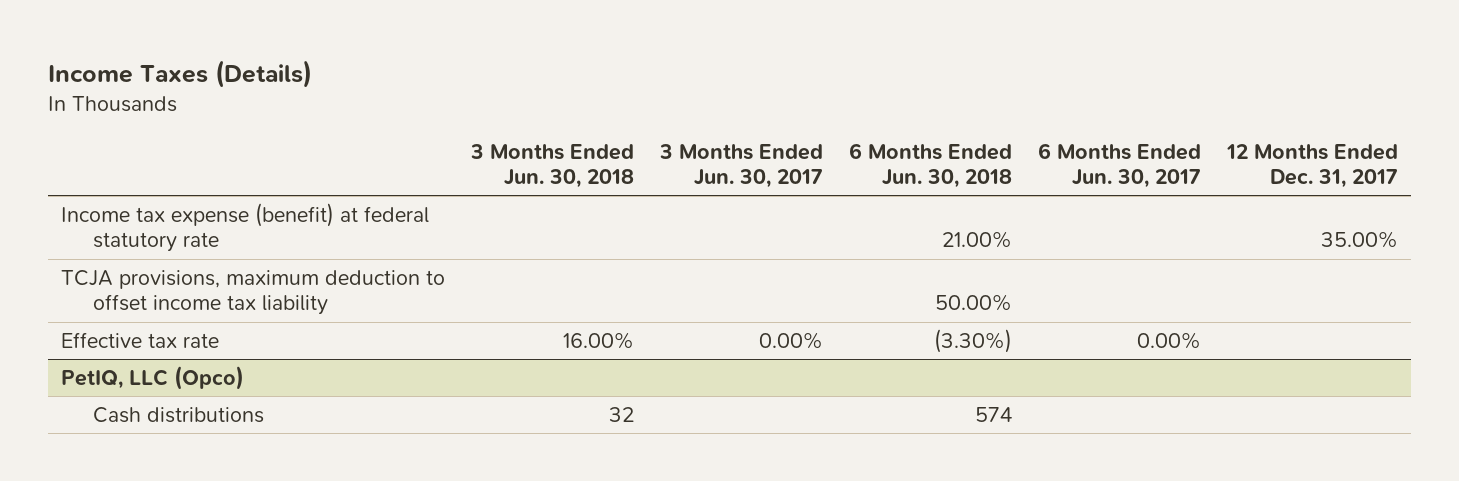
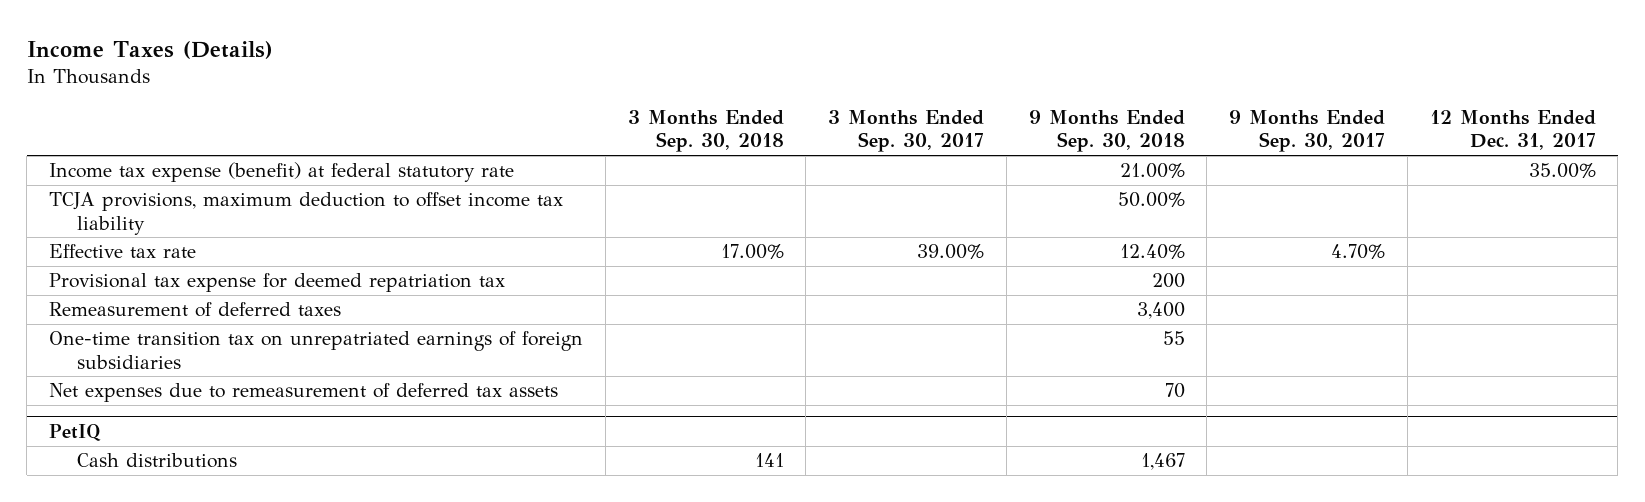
[469,143,634,188] 3 Months Ended Jun. 30, 2018 -> none
[658,143,823,188] 3 Months Ended Jun. 30, 2017 -> none
[848,142,1012,188] 6 Months Ended Jun. 30, 2018 -> none
[1038,142,1202,188] 6 Months Ended Jun. 30, 2017 -> none
none -> [627,109,784,153] 3 Months Ended Sep. 30, 2018
none -> [828,109,985,153] 3 Months Ended Sep. 30, 2017
none -> [1028,109,1185,153] 9 Months Ended Sep. 30, 2018
none -> [1229,109,1386,153] 9 Months Ended Sep. 30, 2017
none -> [49,273,506,293] Provisional tax expense for deemed repatriation tax
none -> [49,302,342,318] Remeasurement of deferred taxes
none -> [49,331,584,369] One-time transition tax on unrepatriated earnings of foreign subsidiaries
none -> [49,383,559,403] Net expenses due to remeasurement of deferred tax assets
[60,366,244,391] PetIQ, LLC (Opco) -> [49,423,102,441] PetIQ

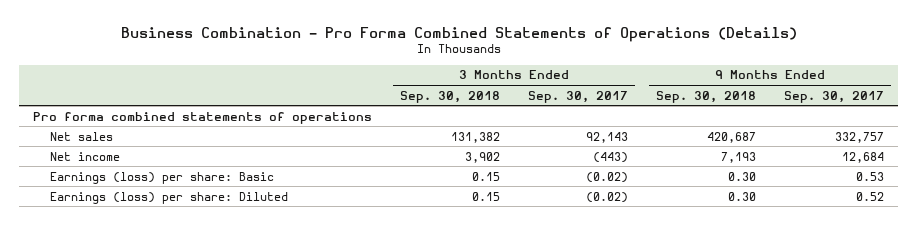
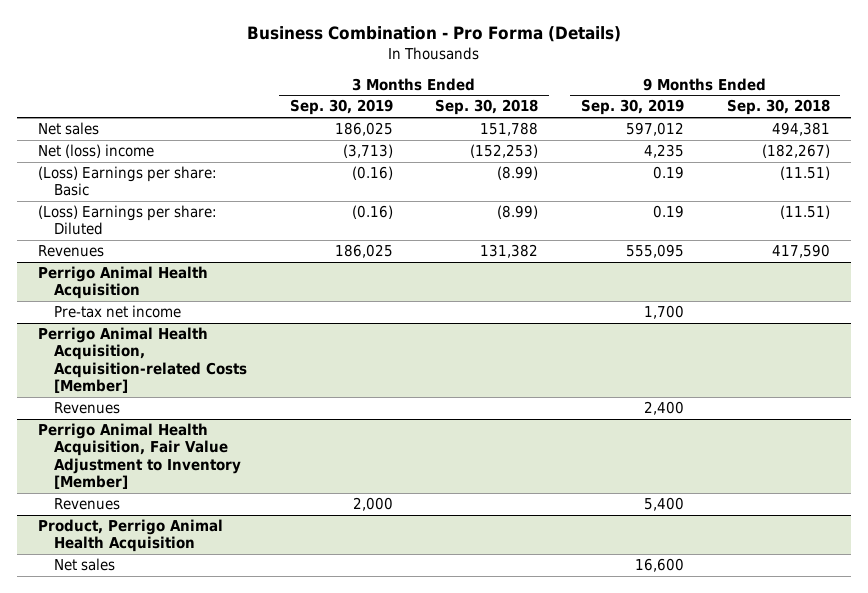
[120,26,797,42] Business Combination - Pro Forma Combined Statements of Operations (Details) -> [246,26,621,43] Business Combination - Pro Forma (Details)
[528,90,629,103] Sep. 30, 2017 -> none
[783,90,884,103] Sep. 30, 2017 -> none
none -> [289,99,393,116] Sep. 30, 2019
none -> [581,99,685,116] Sep. 30, 2019
[33,111,373,124] Pro forma combined statements of operations -> none
[451,131,501,143] 131,382 -> [480,122,539,137] 151,788
[707,131,757,143] 420,687 -> [771,122,830,137] 494,381
[50,151,121,161] Net income -> [37,144,154,159] Net (loss) income
[465,151,501,163] 3,902 -> [470,144,539,159] (152,253)
[721,151,757,163] 7,193 -> [761,144,830,159] (182,267)
[50,171,275,184] Earnings (loss) per share: Basic -> [37,166,217,197] (Loss) Earnings per share: Basic
[472,171,501,181] 0.15 -> [497,166,539,181] (8.99)
[728,171,757,181] 0.30 -> [779,166,830,181] (11.51)
[50,191,289,204] Earnings (loss) per share: Diluted -> [37,205,217,236] (Loss) Earnings per share: Diluted
[472,191,501,201] 0.15 -> [497,205,539,220] (8.99)
[728,191,757,201] 0.30 -> [779,205,830,220] (11.51)
none -> [37,245,104,258] Revenues
none -> [37,266,208,300] Perrigo Animal Health Acquisition
none -> [53,305,181,319] Pre-tax net income
none -> [37,327,247,393] Perrigo Animal Health Acquisition, Acquisition-related Costs [Member]
none -> [53,402,120,415] Revenues
none -> [37,423,241,489] Perrigo Animal Health Acquisition, Fair Value Adjustment to Inventory [Member]
none -> [53,498,120,511] Revenues
none -> [37,519,223,553] Product, Perrigo Animal Health Acquisition
none -> [53,558,115,572] Net sales

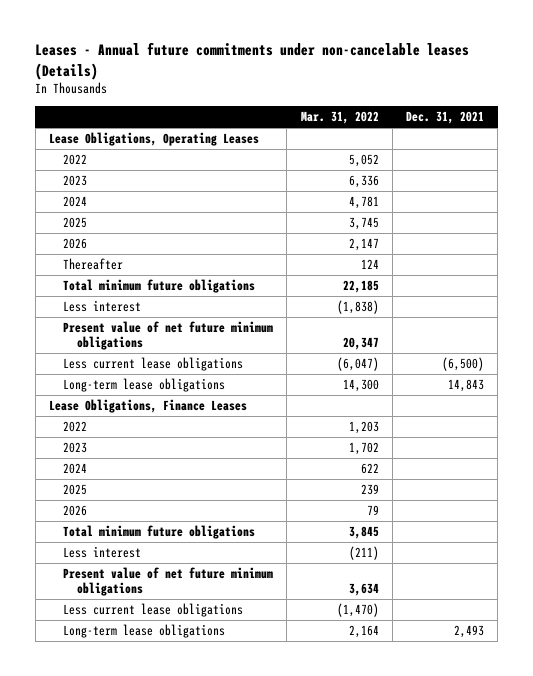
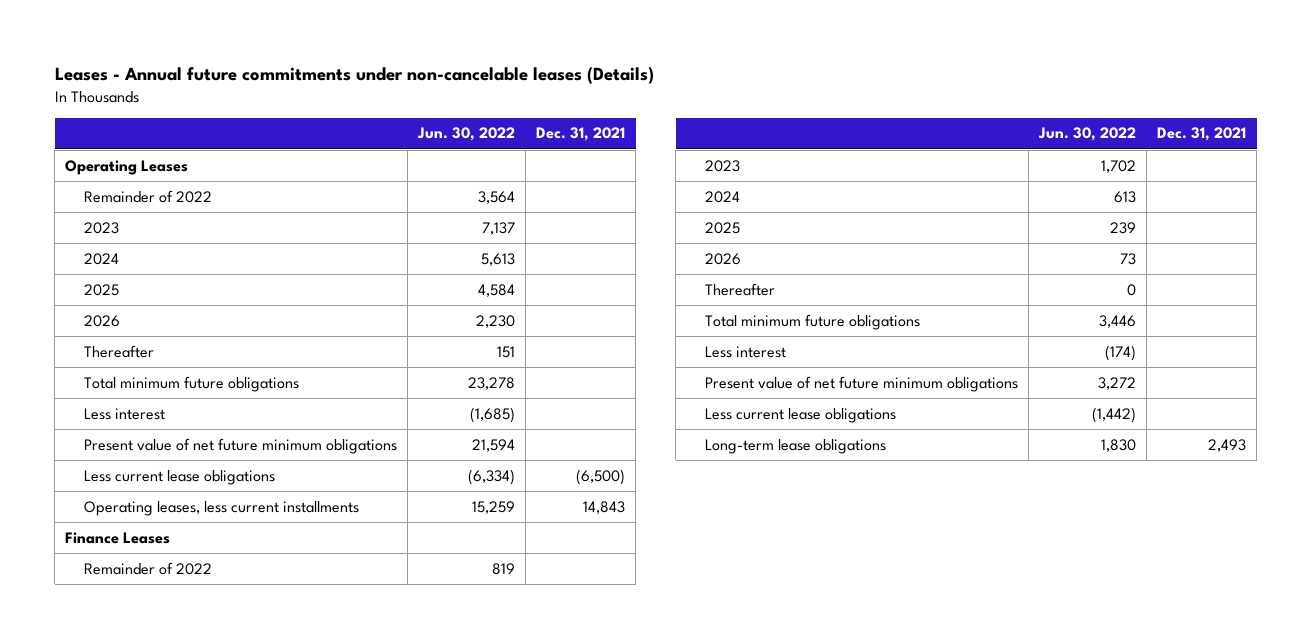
[300,111,379,125] Mar. 31, 2022 -> none
none -> [417,127,516,142] Jun. 30, 2022
[49,132,260,147] Lease Obligations, Operating Leases -> [65,159,189,175] Operating Leases
[62,154,87,166] 2022 -> [84,189,213,203] Remainder of 2022
[62,378,225,393] Long-term lease obligations -> [84,500,360,516] Operating leases, less current installments
[49,399,248,414] Lease Obligations, Finance Leases -> [65,531,171,544] Finance Leases
[62,421,87,433] 2022 -> [84,561,213,575] Remainder of 2022
none -> [705,282,776,296] Thereafter

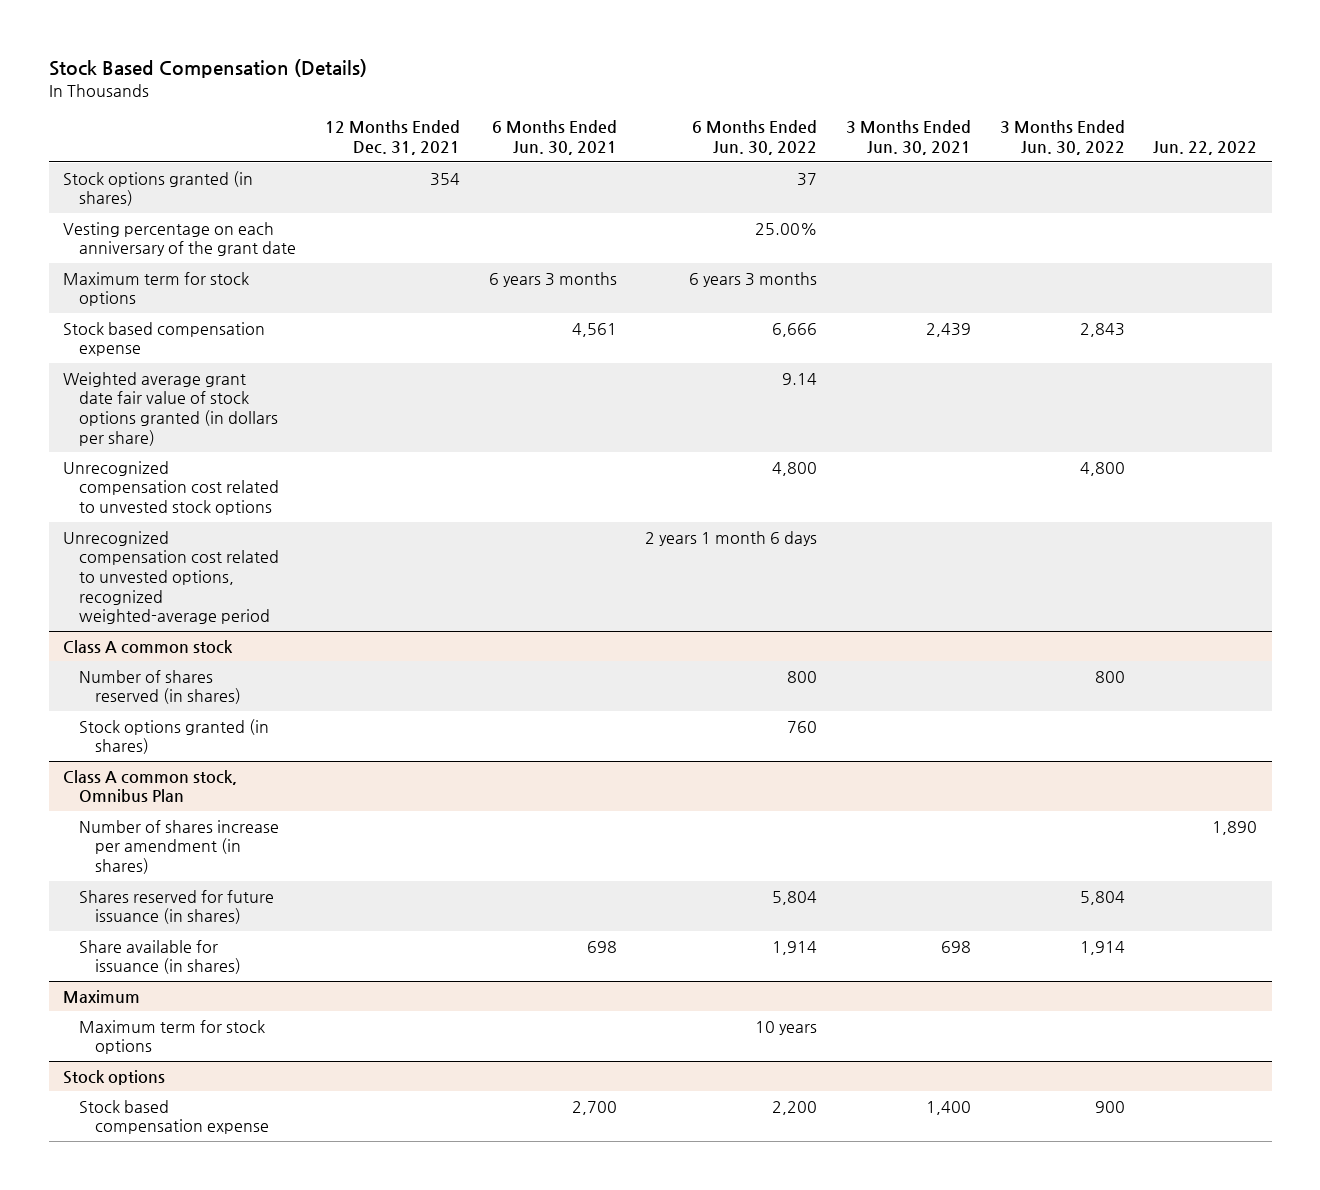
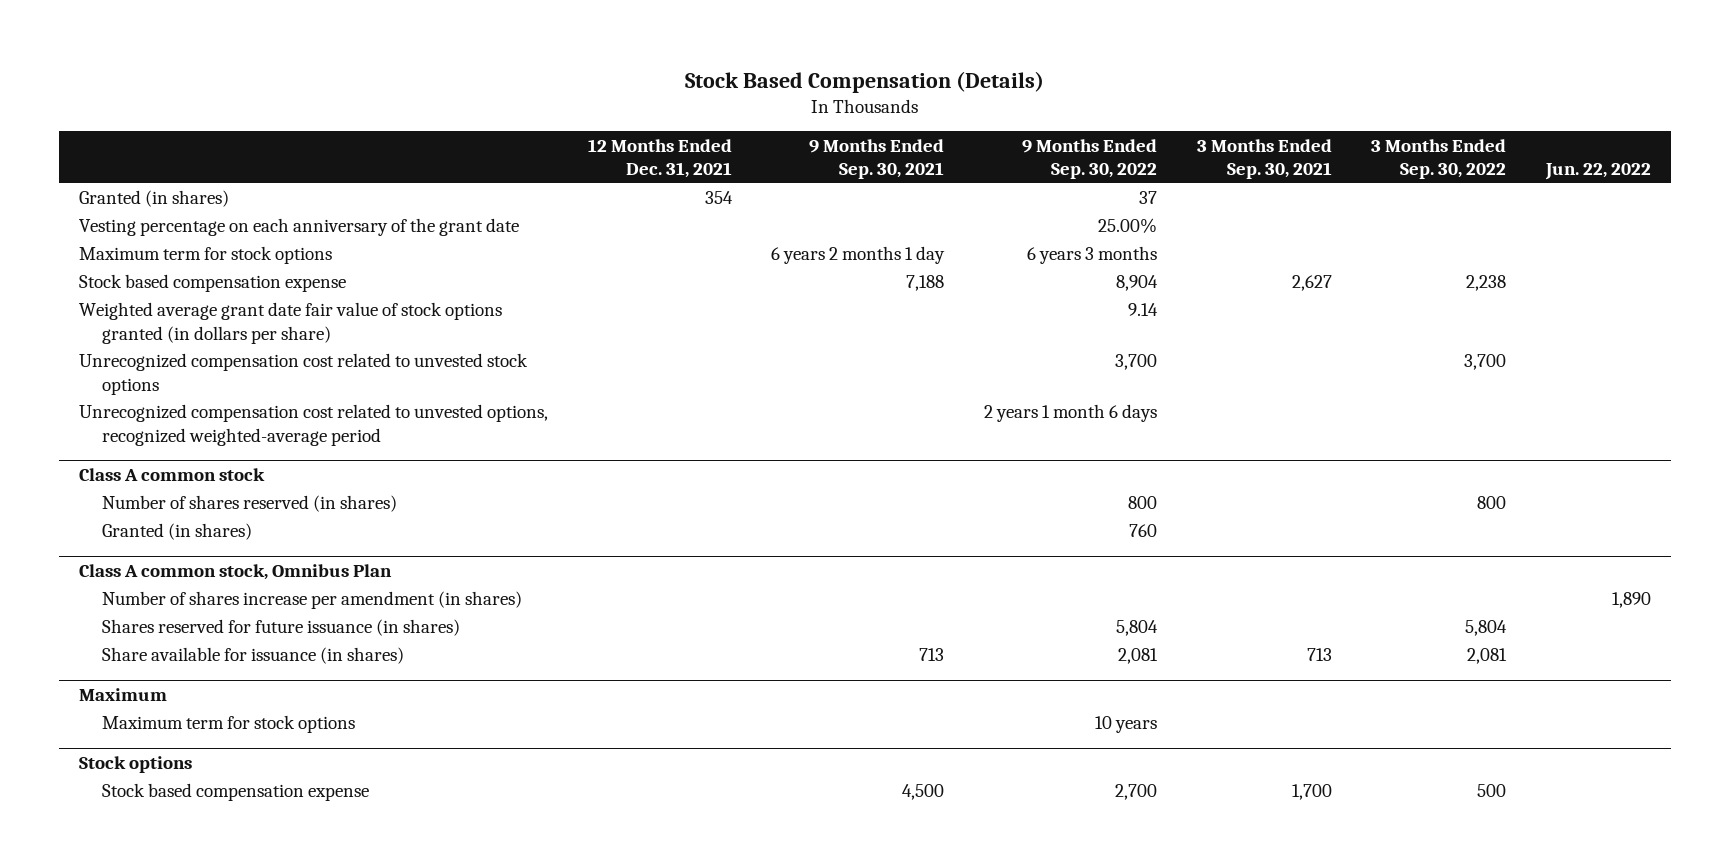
[491,120,617,156] 6 Months Ended Jun. 30, 2021 -> none
[692,120,818,156] 6 Months Ended Jun. 30, 2022 -> none
[845,120,971,156] 3 Months Ended Jun. 30, 2021 -> none
[999,120,1125,156] 3 Months Ended Jun. 30, 2022 -> none
none -> [809,138,945,180] 9 Months Ended Sep. 30, 2021
none -> [1021,138,1157,180] 9 Months Ended Sep. 30, 2022
none -> [1196,138,1332,180] 3 Months Ended Sep. 30, 2021
none -> [1371,138,1507,180] 3 Months Ended Sep. 30, 2022
[63,170,254,207] Stock options granted (in shares) -> [78,190,229,208] Granted (in shares)
[79,718,270,755] Stock options granted (in shares) -> [101,523,252,541] Granted (in shares)

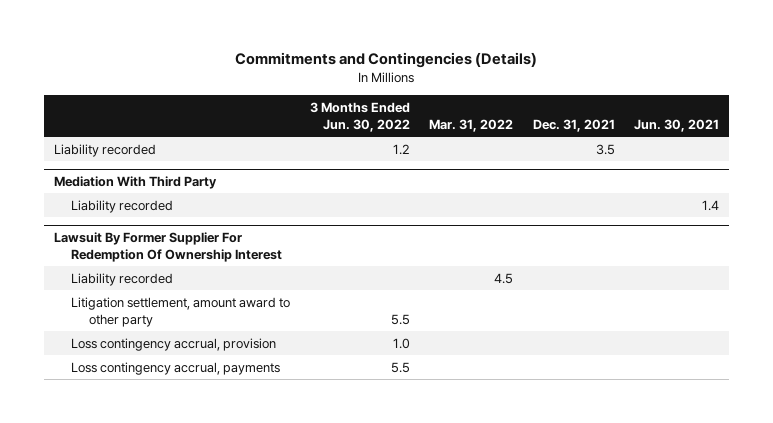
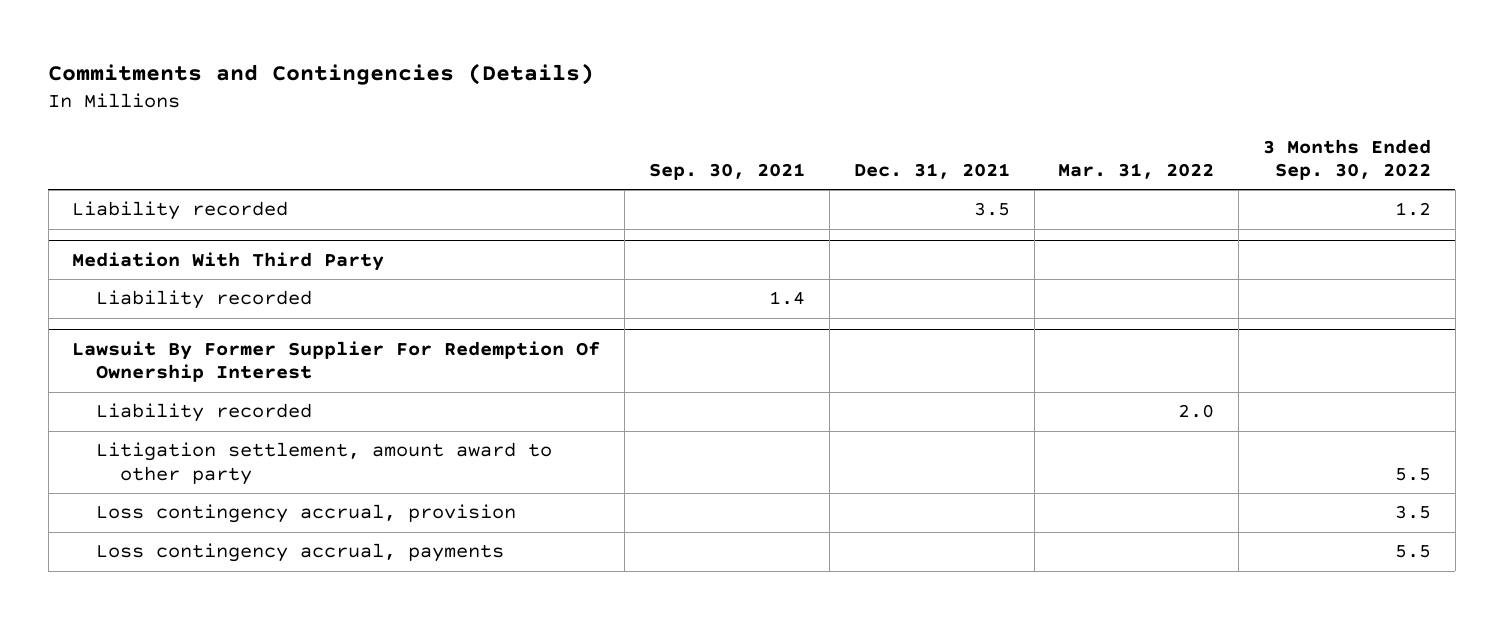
[309,101,410,132] 3 Months Ended Jun. 30, 2022 -> none
[633,118,719,132] Jun. 30, 2021 -> none
none -> [649,163,806,181] Sep. 30, 2021
none -> [1262,138,1431,181] 3 Months Ended Sep. 30, 2022
[494,272,514,284] 4.5 -> [1178,404,1215,419] 2.0

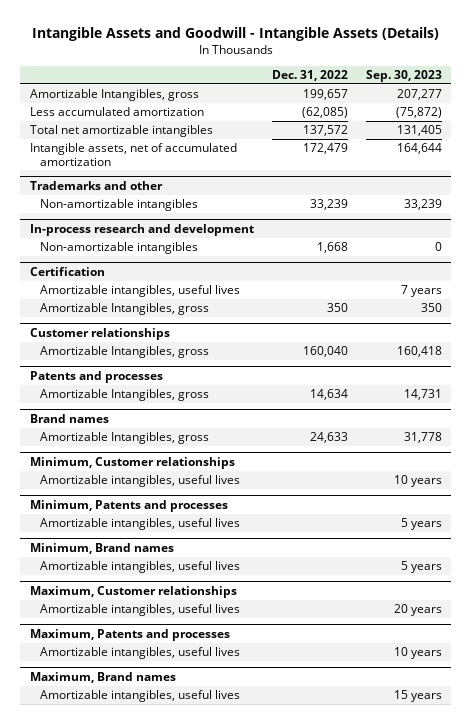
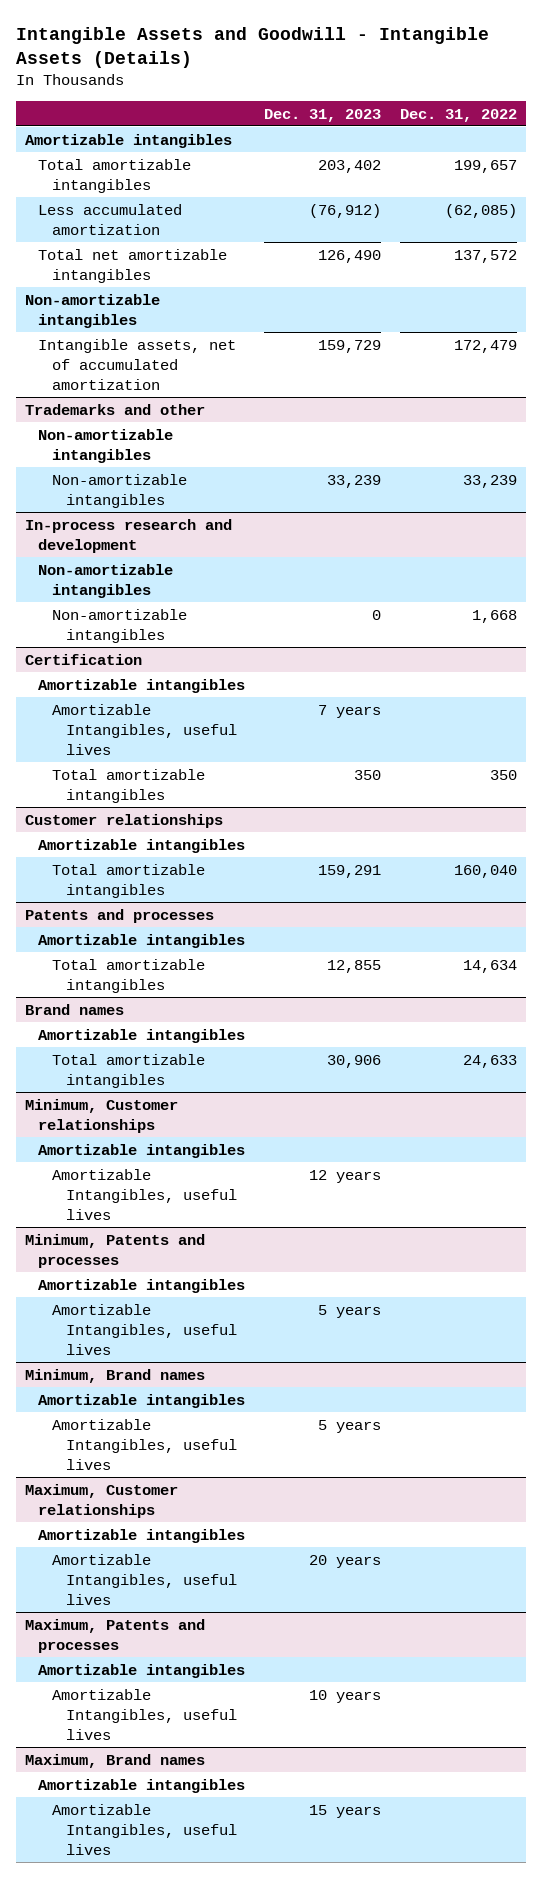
[365,69,442,82] Sep. 30, 2023 -> none
none -> [264,108,382,122] Dec. 31, 2023
none -> [24,133,232,148] Amortizable intangibles
[29,89,199,102] Amortizable Intangibles, gross -> [38,158,192,193] Total amortizable intangibles
none -> [24,293,160,328] Non-amortizable intangibles
none -> [38,428,174,463] Non-amortizable intangibles
none -> [38,563,174,598] Non-amortizable intangibles
none -> [38,678,246,693] Amortizable intangibles
[39,285,240,298] Amortizable intangibles, useful lives -> [52,703,237,755] Amortizable Intangibles, useful lives
[39,303,209,316] Amortizable Intangibles, gross -> [52,768,206,803] Total amortizable intangibles
none -> [38,838,246,853] Amortizable intangibles
[39,346,209,359] Amortizable Intangibles, gross -> [52,863,206,898] Total amortizable intangibles
none -> [38,933,246,948] Amortizable intangibles
[39,389,209,402] Amortizable Intangibles, gross -> [52,958,206,993] Total amortizable intangibles
none -> [38,1028,246,1043] Amortizable intangibles
[39,432,209,445] Amortizable Intangibles, gross -> [52,1053,206,1088] Total amortizable intangibles
none -> [38,1143,246,1158] Amortizable intangibles
[39,475,240,488] Amortizable intangibles, useful lives -> [52,1168,237,1220] Amortizable Intangibles, useful lives
none -> [38,1278,246,1293] Amortizable intangibles
[39,518,240,531] Amortizable intangibles, useful lives -> [52,1303,237,1355] Amortizable Intangibles, useful lives
none -> [38,1393,246,1408] Amortizable intangibles
[39,561,240,574] Amortizable intangibles, useful lives -> [52,1418,237,1470] Amortizable Intangibles, useful lives
none -> [38,1528,246,1543] Amortizable intangibles
[39,604,240,617] Amortizable intangibles, useful lives -> [52,1553,237,1605] Amortizable Intangibles, useful lives
none -> [38,1663,246,1678] Amortizable intangibles
[39,647,240,660] Amortizable intangibles, useful lives -> [52,1688,237,1740] Amortizable Intangibles, useful lives
none -> [38,1778,246,1793] Amortizable intangibles
[39,690,240,703] Amortizable intangibles, useful lives -> [52,1803,237,1855] Amortizable Intangibles, useful lives

